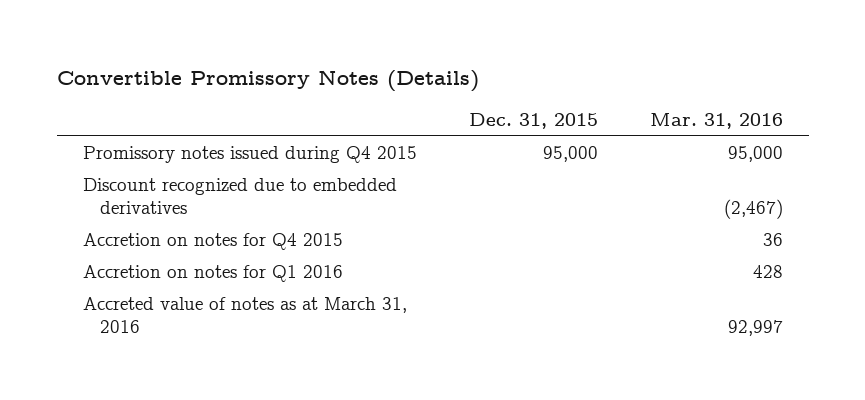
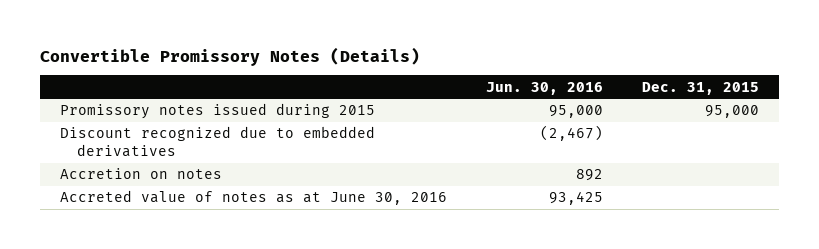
[649,113,783,130] Mar. 31, 2016 -> none
none -> [486,81,604,95] Jun. 30, 2016
[82,146,417,164] Promissory notes issued during Q4 2015 -> [59,103,375,120] Promissory notes issued during 2015
[82,265,343,283] Accretion on notes for Q1 2016 -> none
[82,233,343,251] Accretion on notes for Q4 2015 -> [59,168,222,180] Accretion on notes
[82,297,407,334] Accreted value of notes as at March 31, 2016 -> [59,190,447,206] Accreted value of notes as at June 30, 2016

